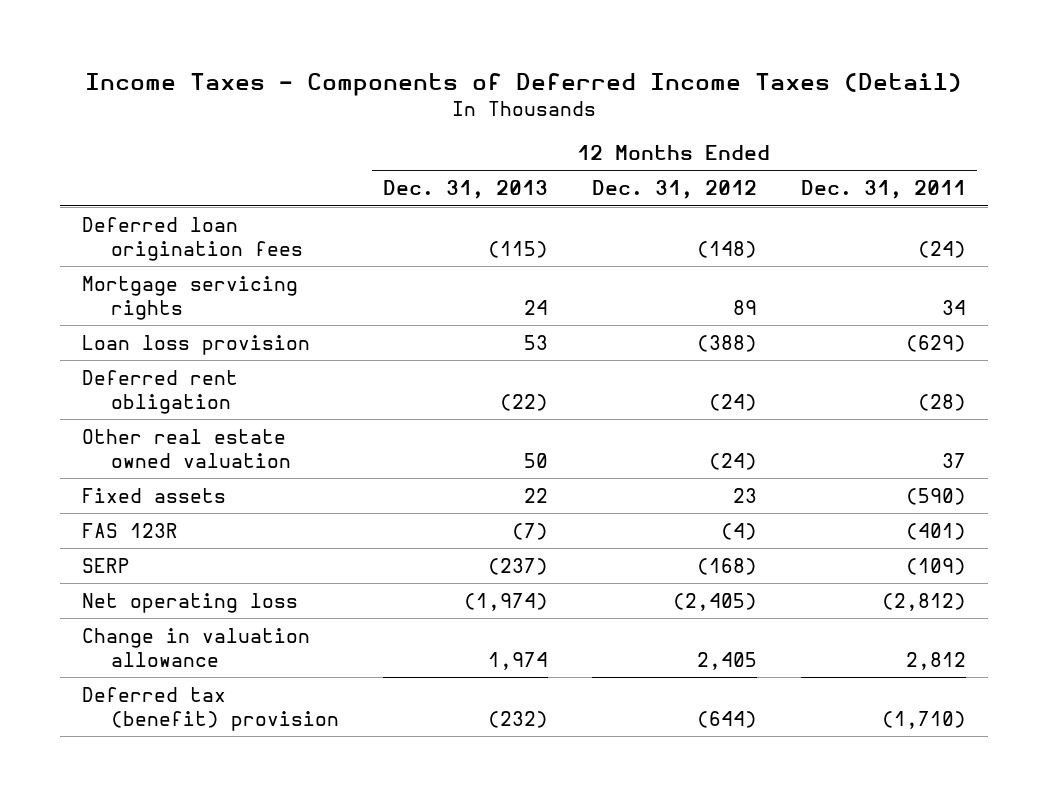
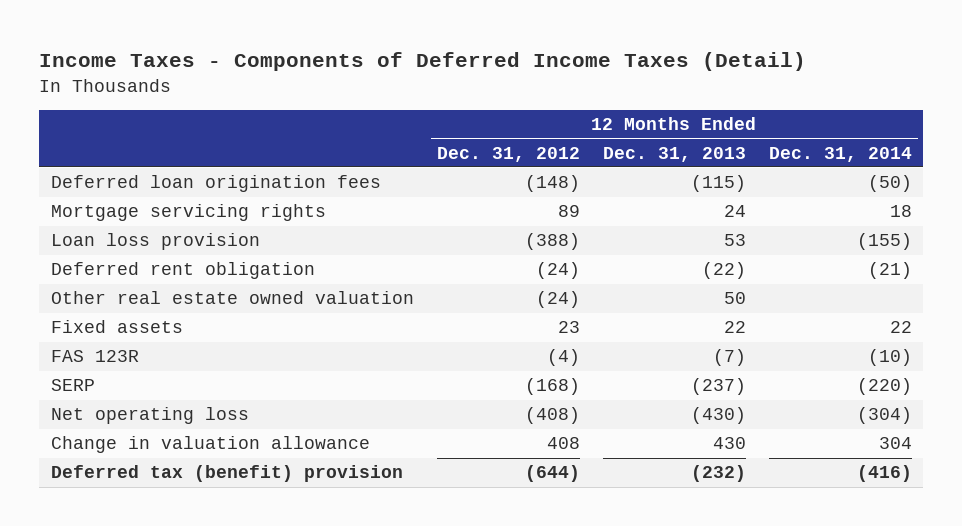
[800,180,966,200] Dec. 31, 2011 -> none
none -> [768,146,912,162] Dec. 31, 2014
[463,592,548,611] (1,974) -> [690,407,746,425] (430)
[672,592,757,611] (2,405) -> [524,407,580,425] (408)
[487,652,548,671] 1,974 -> [712,437,746,450] 430
[696,652,757,671] 2,405 -> [546,437,580,450] 408

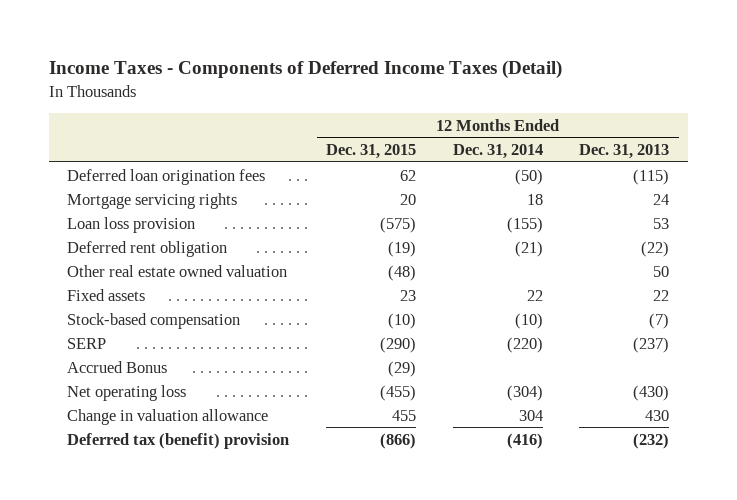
[436,146,580,162] Dec. 31, 2012 -> none
none -> [325,143,416,159] Dec. 31, 2015
[50,350,139,363] FAS 123R -> none
none -> [67,312,241,329] Stock-based compensation
none -> [67,360,168,373] Accrued Bonus

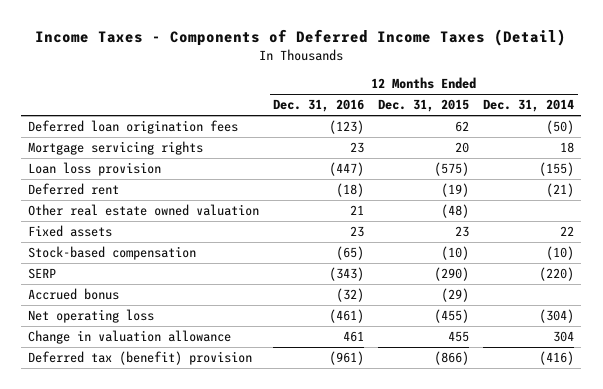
[579,143,670,159] Dec. 31, 2013 -> none
none -> [273,99,365,113] Dec. 31, 2016
[67,240,228,257] Deferred rent obligation -> [28,183,120,196] Deferred rent
[67,360,168,373] Accrued Bonus -> [28,288,120,301] Accrued bonus

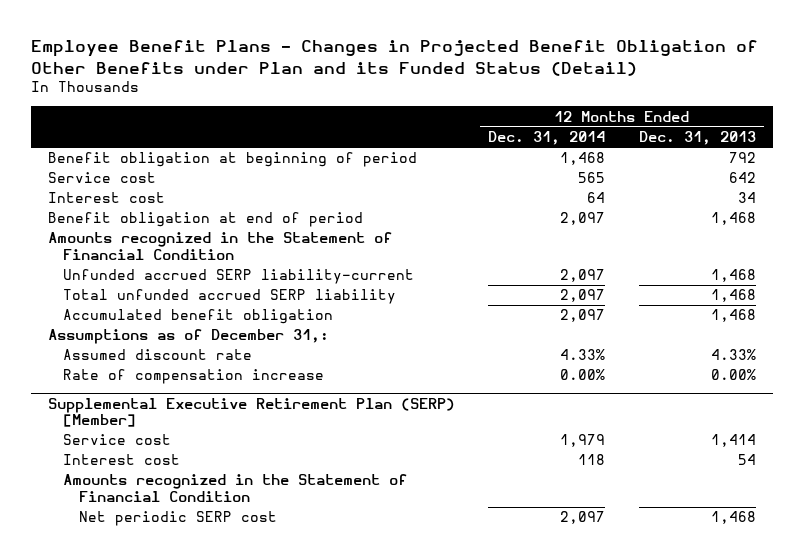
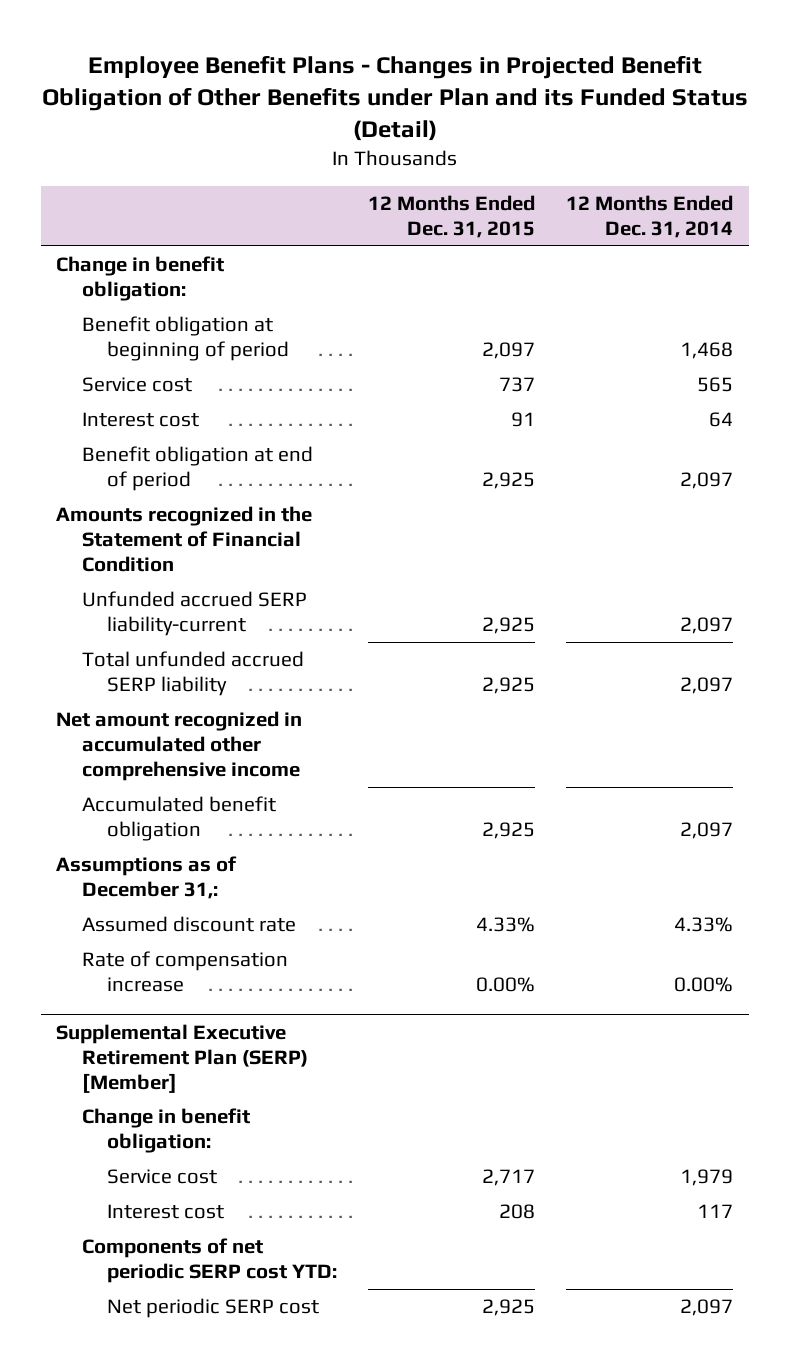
[639,131,757,146] Dec. 31, 2013 -> none
none -> [368,194,536,239] 12 Months Ended Dec. 31, 2015
none -> [56,256,225,302] Change in benefit obligation:
none -> [56,711,303,782] Net amount recognized in accumulated other comprehensive income
none -> [81,1108,250,1154] Change in benefit obligation:
[63,474,408,502] Amounts recognized in the Statement of Financial Condition -> none
[578,454,606,466] 118 -> [697,1204,734,1219] 117
none -> [81,1238,338,1284] Components of net periodic SERP cost YTD:

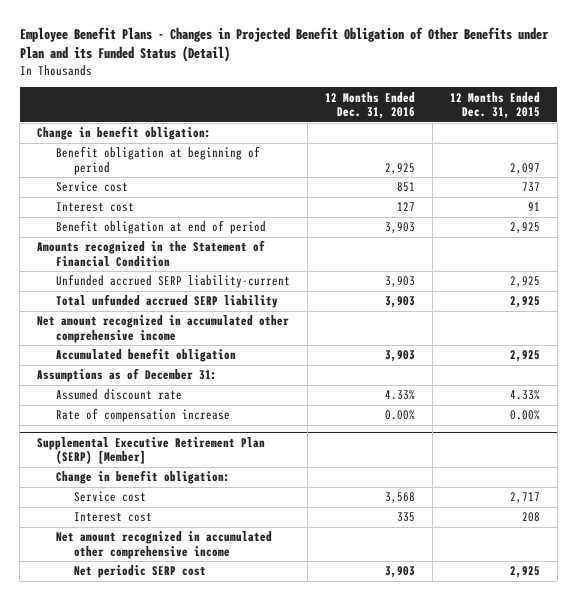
[566,194,734,239] 12 Months Ended Dec. 31, 2014 -> none
none -> [324,91,415,120] 12 Months Ended Dec. 31, 2016
[56,856,238,900] Assumptions as of December 31,: -> [37,368,218,383] Assumptions as of December 31:
[81,1238,338,1284] Components of net periodic SERP cost YTD: -> none
none -> [55,531,272,559] Net amount recognized in accumulated other comprehensive income

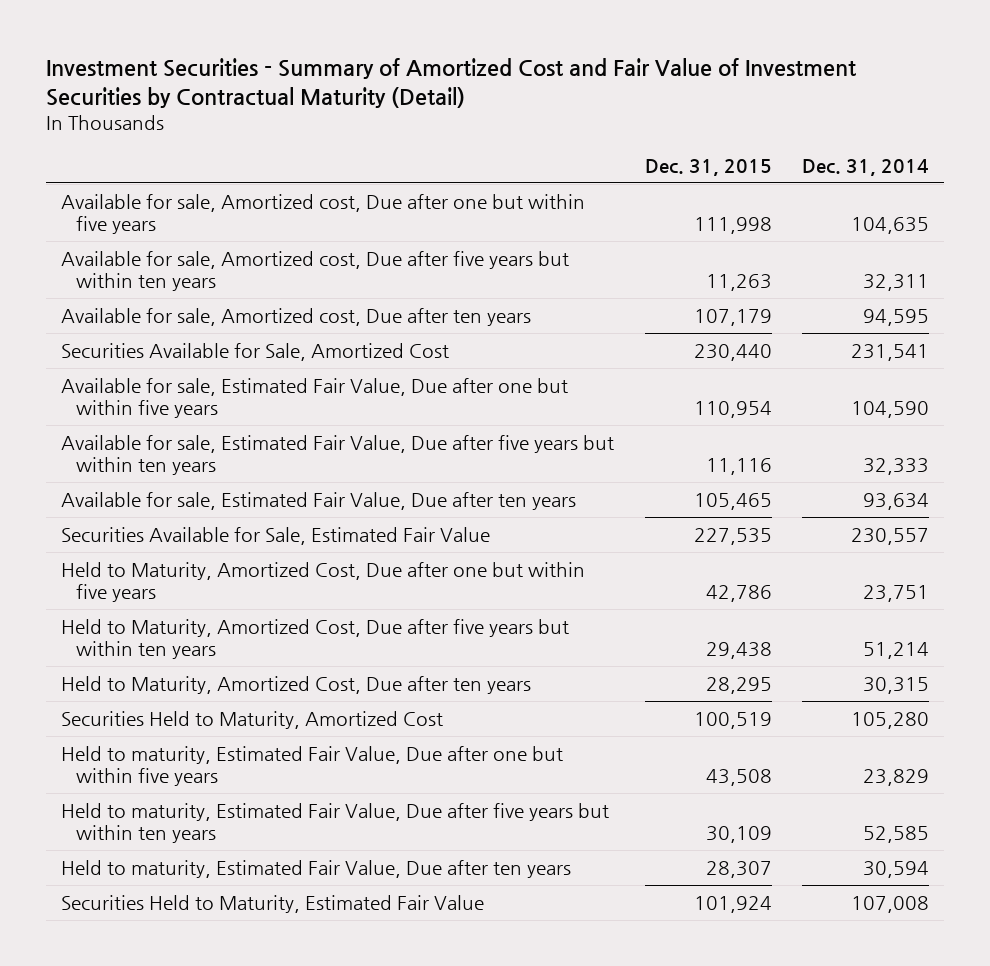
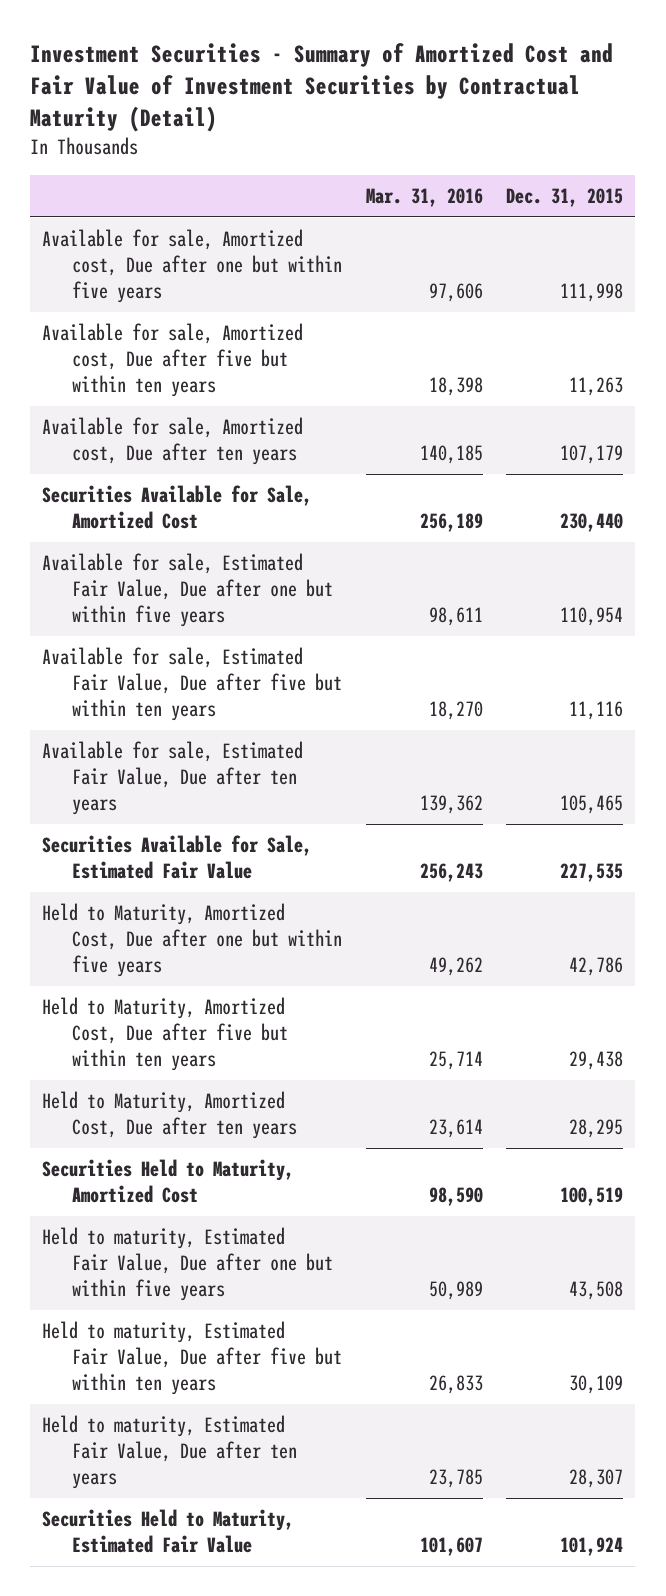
[801,158,929,176] Dec. 31, 2014 -> none
none -> [365,187,483,207] Mar. 31, 2016
[61,250,570,291] Available for sale, Amortized cost, Due after five years but within ten years -> [42,323,304,397] Available for sale, Amortized cost, Due after five but within ten years
[61,434,615,475] Available for sale, Estimated Fair Value, Due after five years but within ten years -> [42,647,342,721] Available for sale, Estimated Fair Value, Due after five but within ten years
[61,618,570,659] Held to Maturity, Amortized Cost, Due after five years but within ten years -> [42,997,288,1071] Held to Maturity, Amortized Cost, Due after five but within ten years
[61,802,610,843] Held to maturity, Estimated Fair Value, Due after five years but within ten years -> [42,1321,342,1395] Held to maturity, Estimated Fair Value, Due after five but within ten years

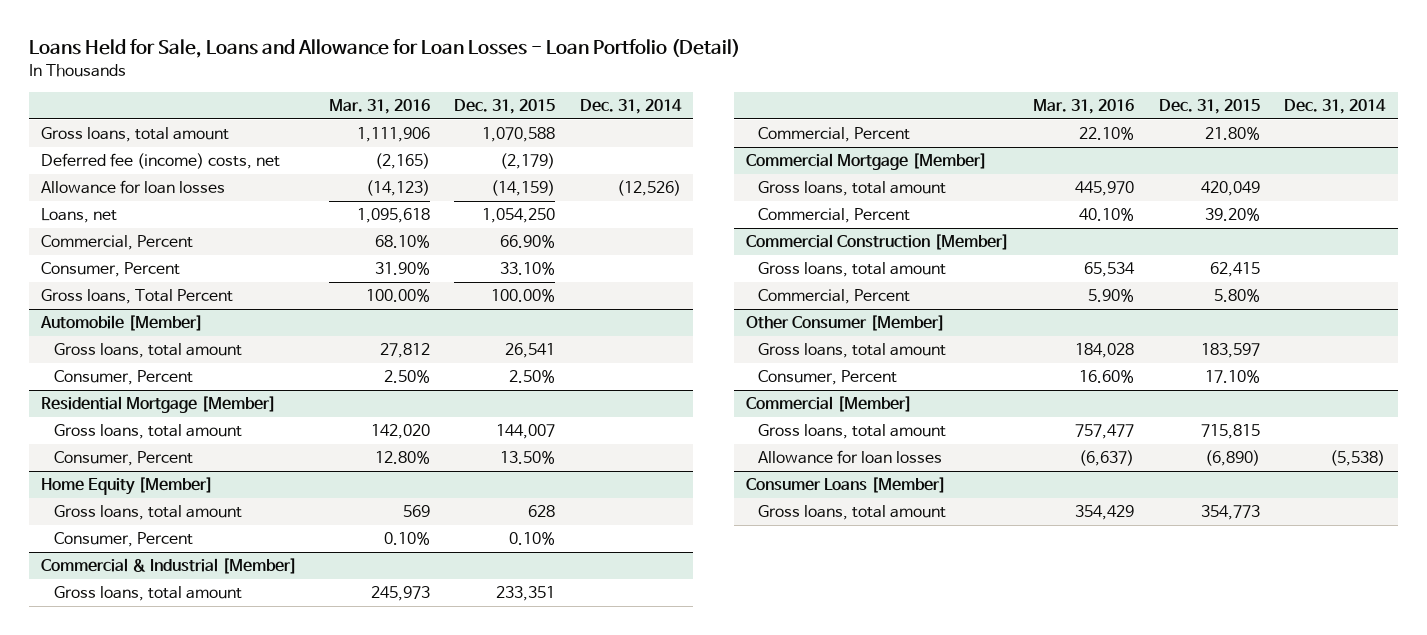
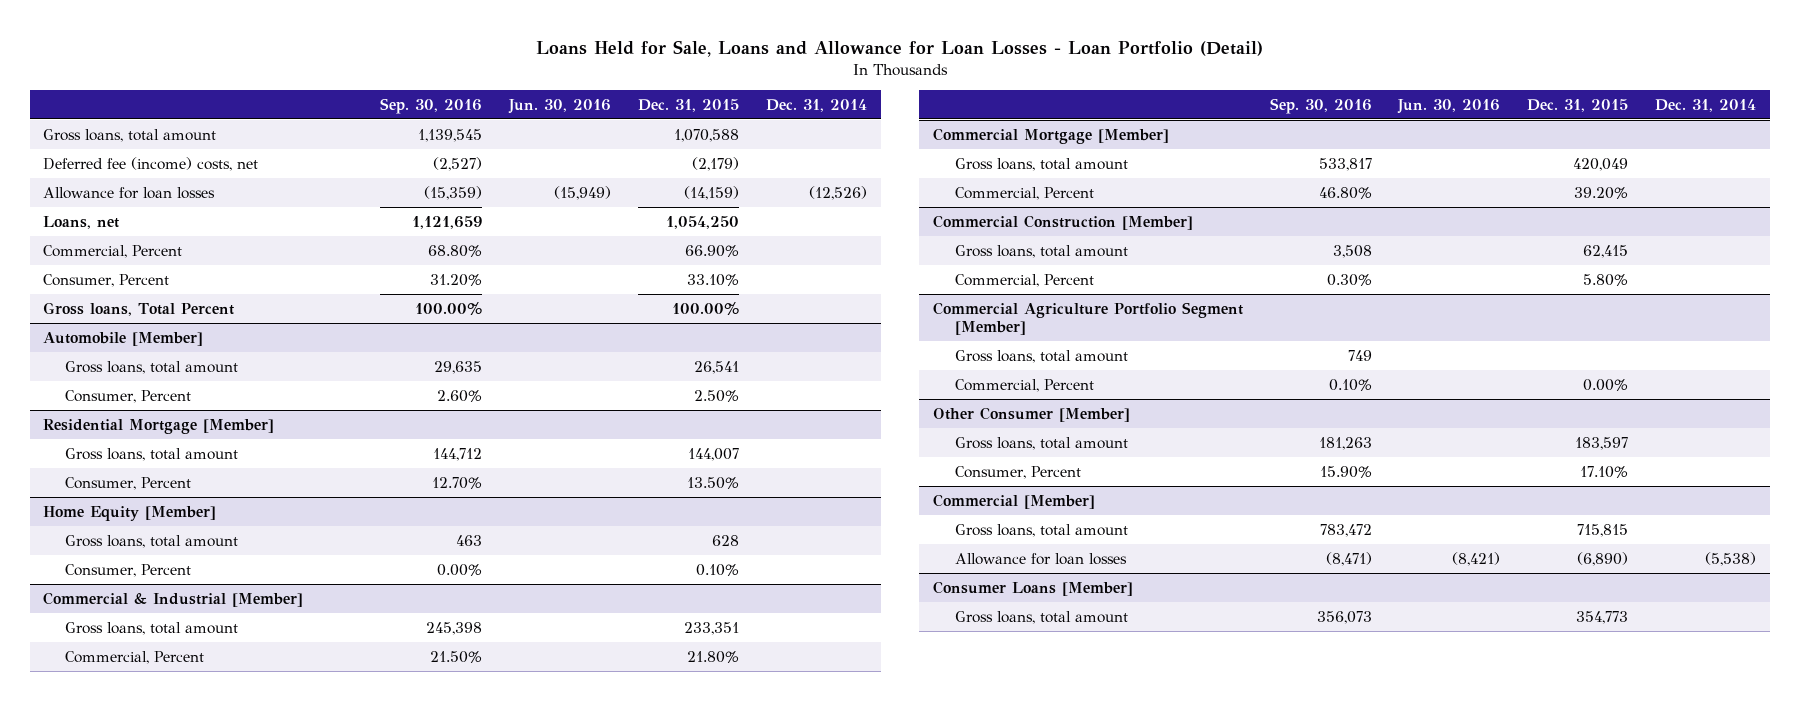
[328,99,430,115] Mar. 31, 2016 -> none
none -> [380,97,483,114] Sep. 30, 2016
none -> [508,98,612,114] Jun. 30, 2016
none -> [932,301,1243,335] Commercial Agriculture Portfolio Segment [Member]
none -> [954,349,1128,363] Gross loans, total amount
none -> [954,378,1094,392] Commercial, Percent

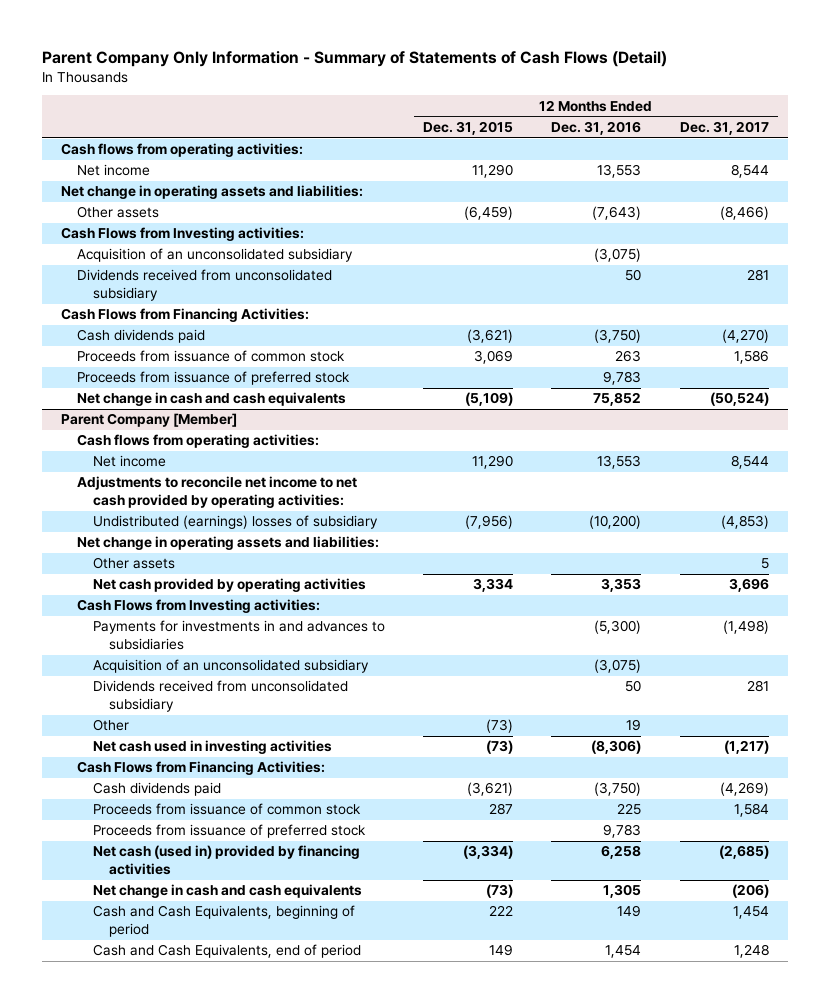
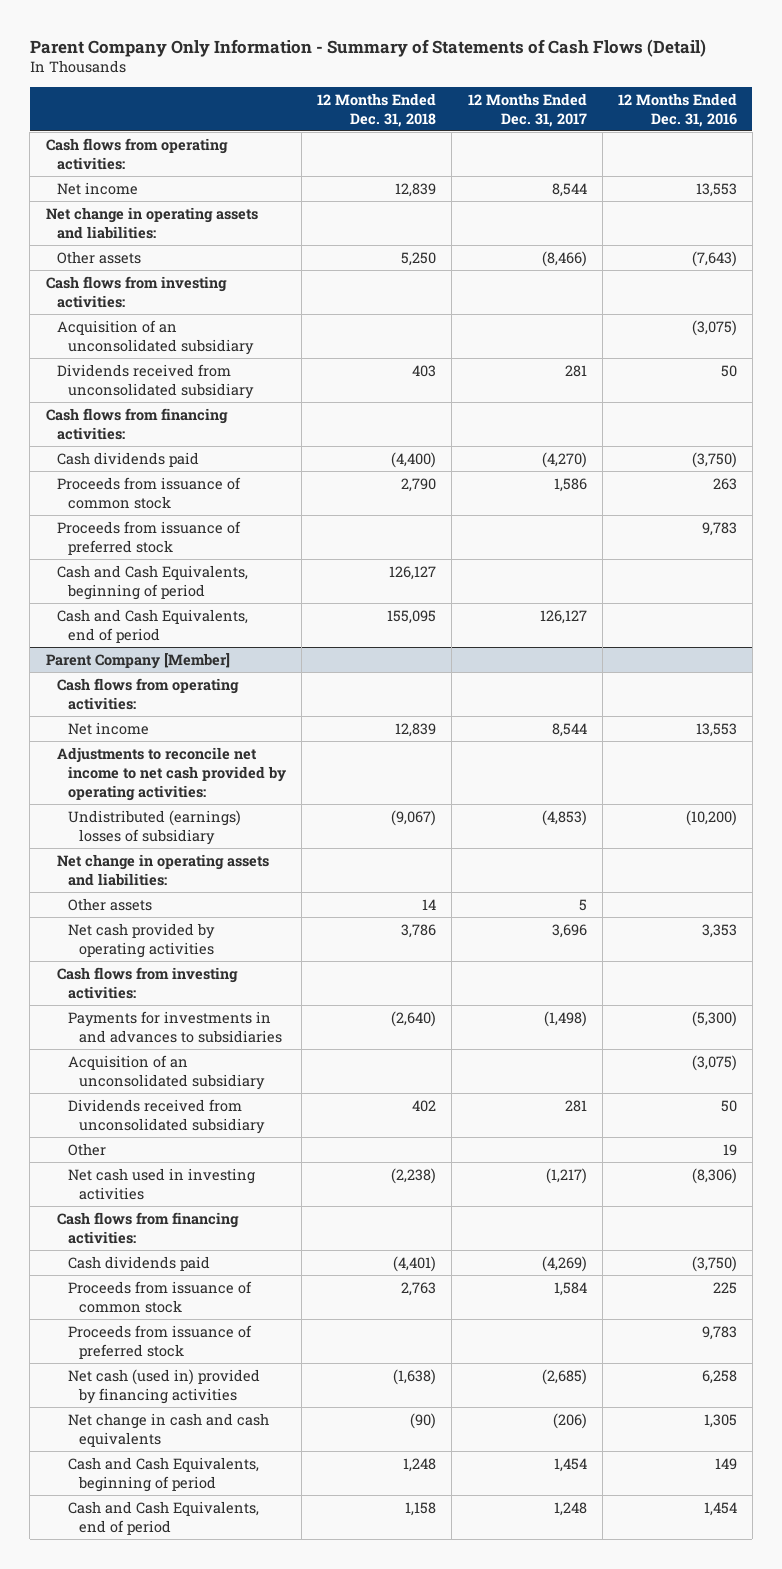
[423,120,514,135] Dec. 31, 2015 -> none
none -> [317,92,437,127] 12 Months Ended Dec. 31, 2018
[60,227,304,242] Cash Flows from Investing activities: -> [45,275,227,308] Cash flows from investing activities:
[60,308,309,323] Cash Flows from Financing Activities: -> [45,407,228,440] Cash flows from financing activities:
[76,392,346,407] Net change in cash and cash equivalents -> none
none -> [56,564,248,600] Cash and Cash Equivalents, beginning of period
none -> [56,608,248,643] Cash and Cash Equivalents, end of period
[76,599,320,614] Cash Flows from Investing activities: -> [56,966,238,999] Cash flows from investing activities:
[76,761,325,776] Cash Flows from Financing Activities: -> [56,1211,239,1244] Cash flows from financing activities:

